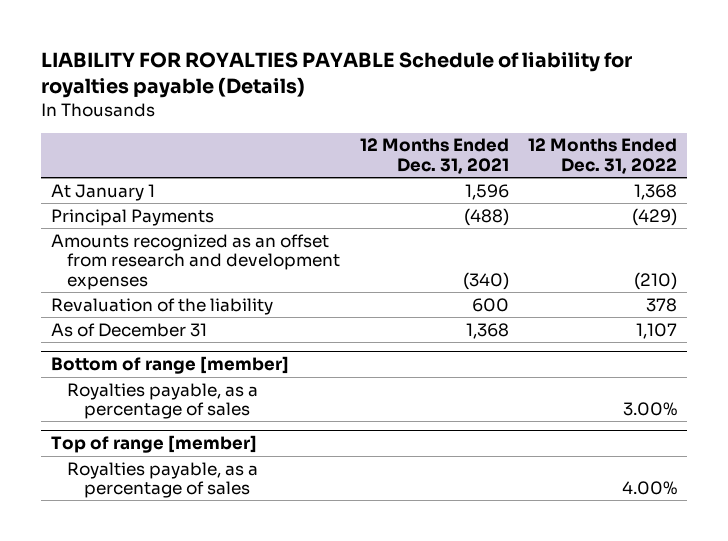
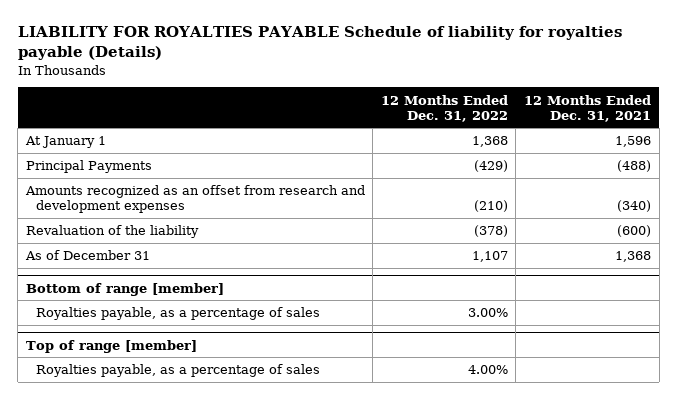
[471,297,509,312] 600 -> [616,225,651,238] (600)
[646,297,678,312] 378 -> [473,225,508,238] (378)

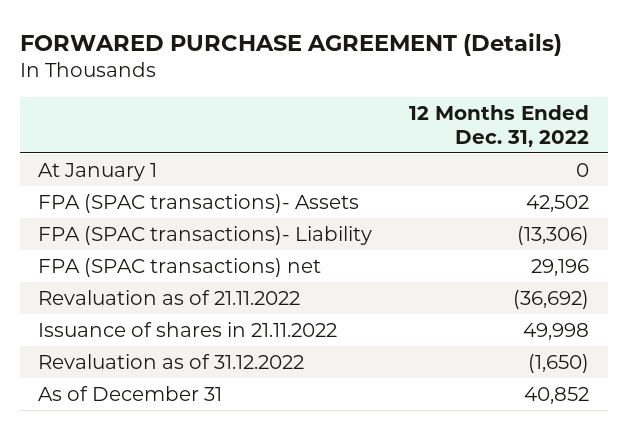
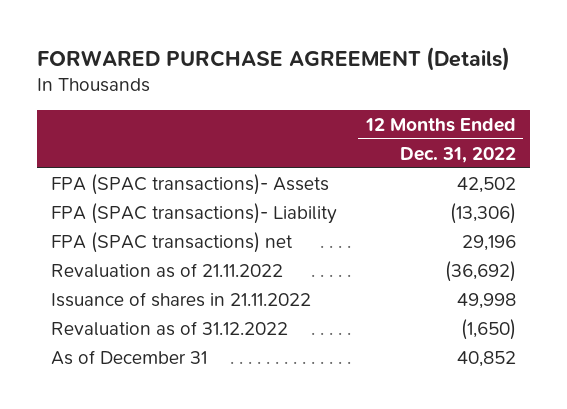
[38,162,158,181] At January 1 -> none

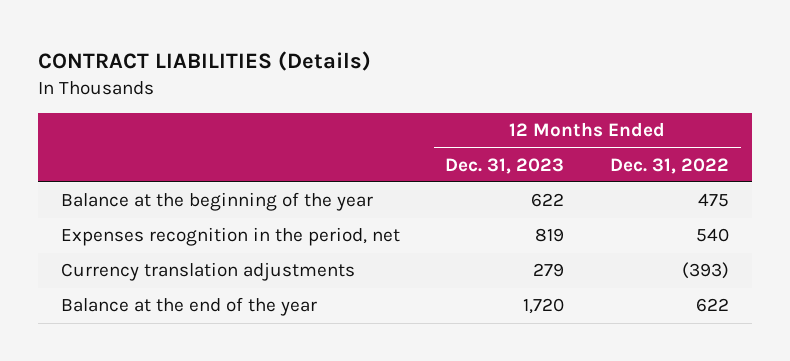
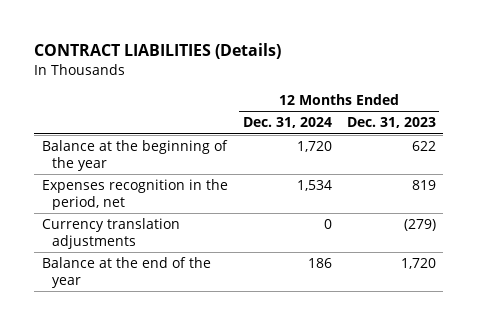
[610,157,730,174] Dec. 31, 2022 -> none
none -> [242,117,332,129] Dec. 31, 2024
[533,263,565,278] 279 -> [403,219,436,232] (279)

